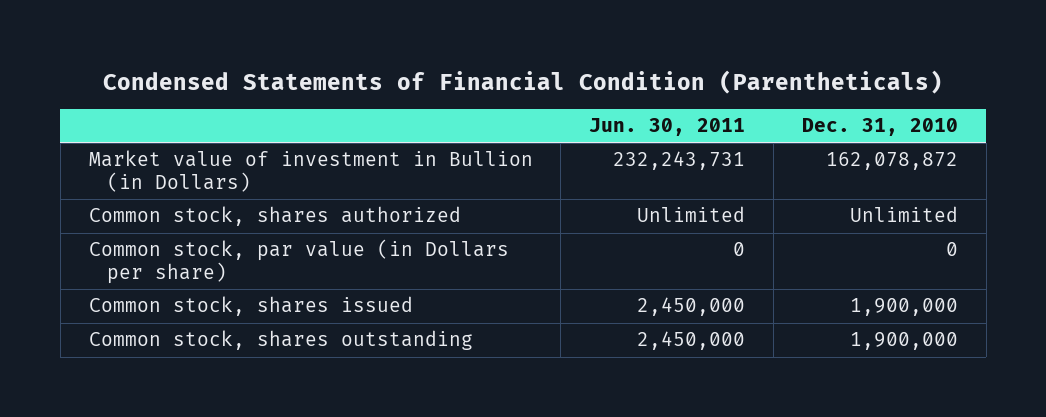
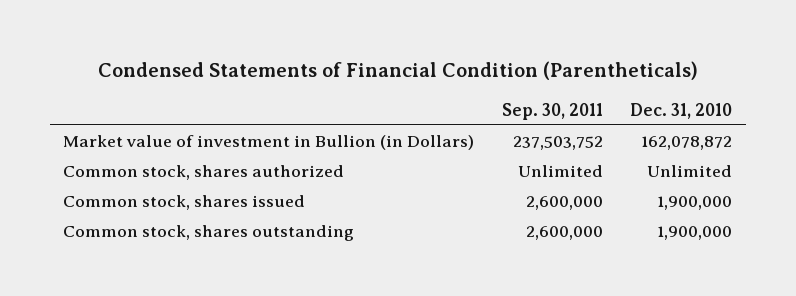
[589,118,746,137] Jun. 30, 2011 -> none
none -> [501,102,603,120] Sep. 30, 2011
[88,239,509,285] Common stock, par value (in Dollars per share) -> none

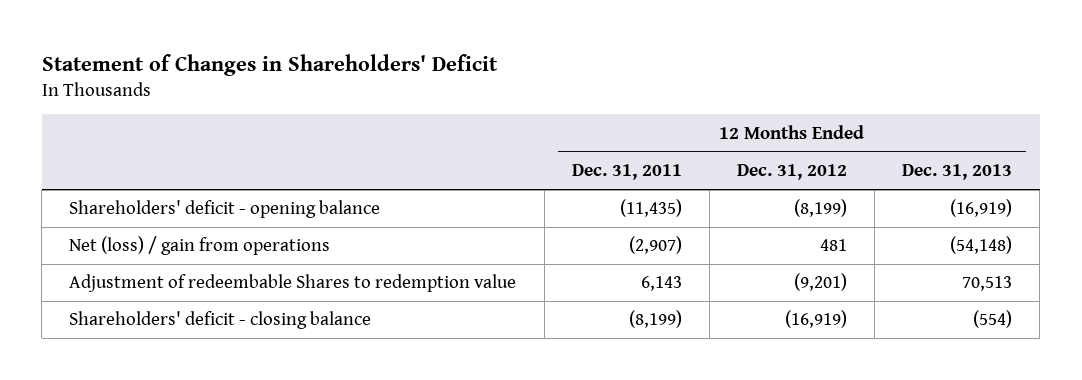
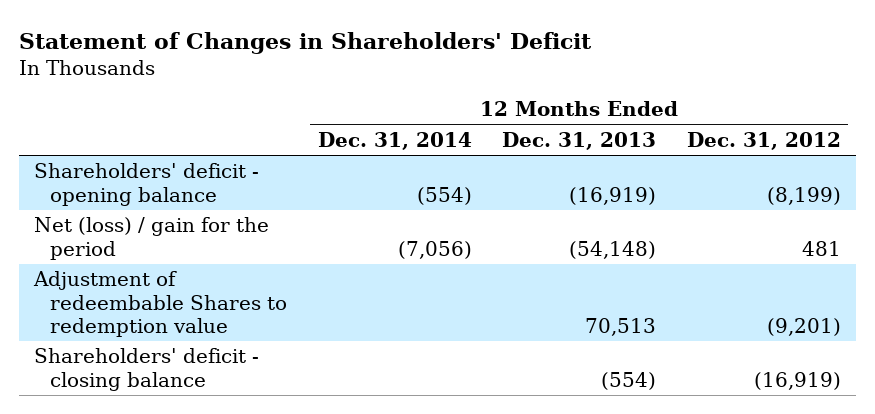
[571,164,682,181] Dec. 31, 2011 -> none
none -> [317,132,472,151] Dec. 31, 2014
[69,236,331,256] Net (loss) / gain from operations -> [33,217,269,260] Net (loss) / gain for the period

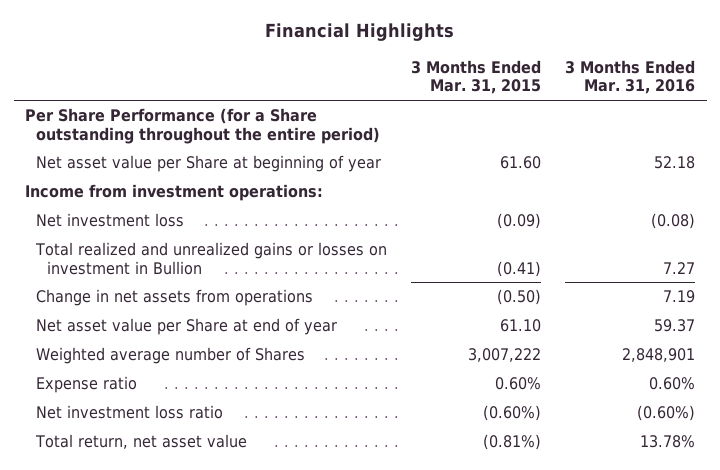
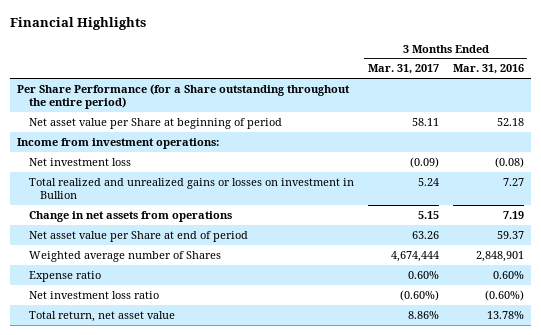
[411,59,542,95] 3 Months Ended Mar. 31, 2015 -> none
none -> [367,64,439,75] Mar. 31, 2017
[36,154,382,172] Net asset value per Share at beginning of year -> [28,117,282,129] Net asset value per Share at beginning of period
[36,317,338,335] Net asset value per Share at end of year -> [28,230,248,242] Net asset value per Share at end of period

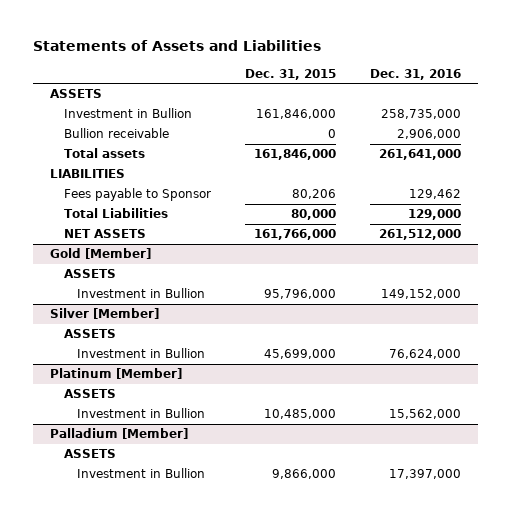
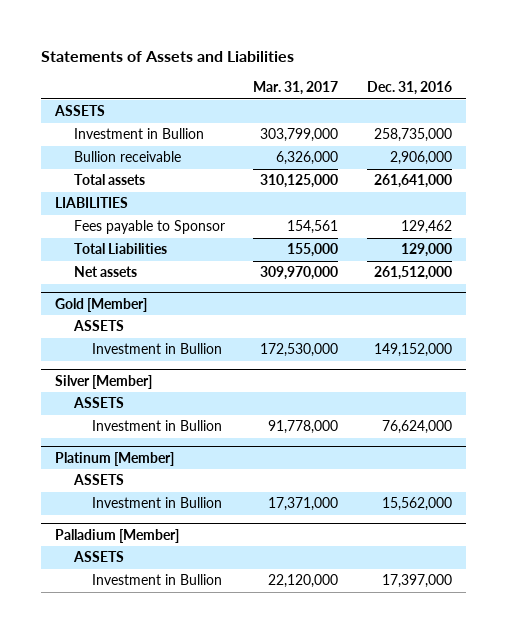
[244,68,336,80] Dec. 31, 2015 -> none
none -> [253,80,339,95] Mar. 31, 2017
[63,229,146,239] NET ASSETS -> [73,266,137,278] Net assets

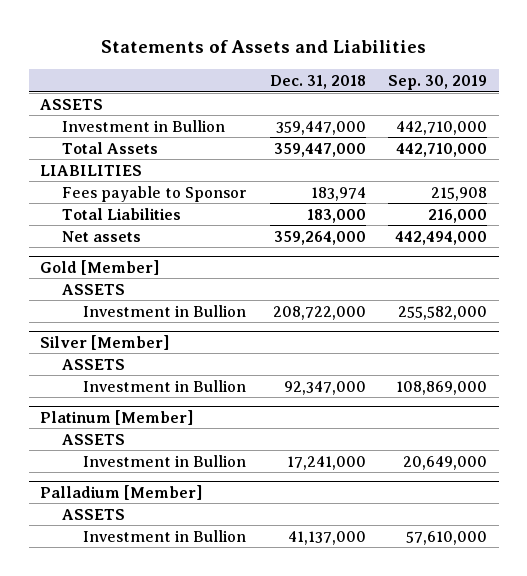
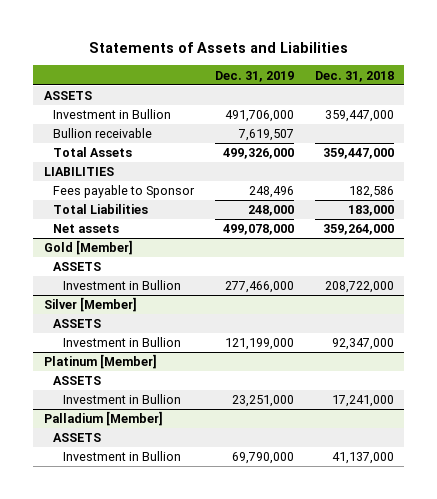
[388,74,488,90] Sep. 30, 2019 -> none
none -> [214,70,294,82] Dec. 31, 2019
none -> [53,128,153,139] Bullion receivable
[310,186,366,201] 183,974 -> [348,186,394,199] 182,586

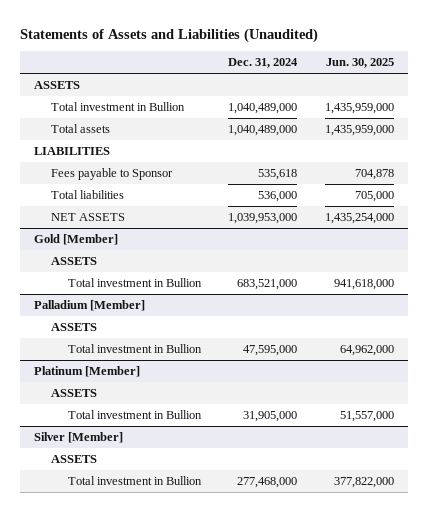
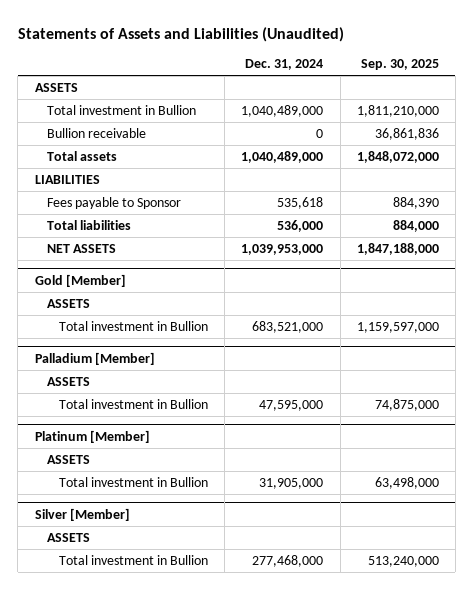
[326,58,395,69] Jun. 30, 2025 -> none
none -> [360,58,439,70] Sep. 30, 2025
none -> [46,127,146,138] Bullion receivable

